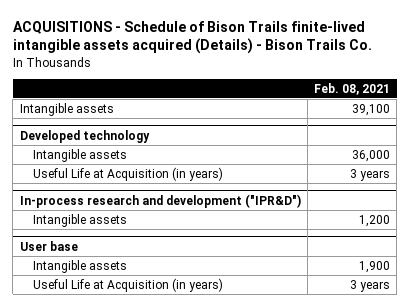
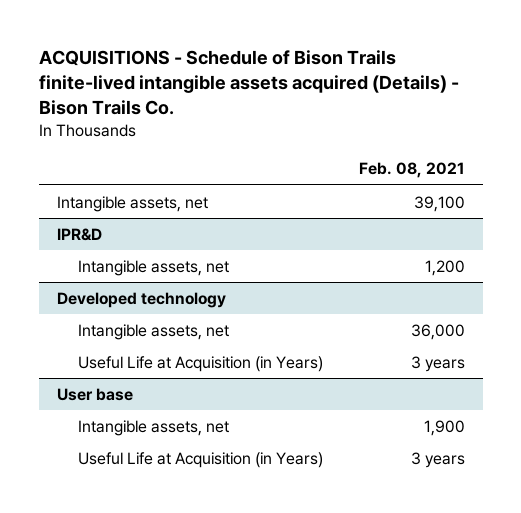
[19,102,114,116] Intangible assets -> [56,195,208,212] Intangible assets, net
none -> [56,227,102,241] IPR&D
none -> [77,259,229,276] Intangible assets, net
[19,193,301,208] In-process research and development ("IPR&D") -> none
[32,213,127,227] Intangible assets -> none
[32,148,127,162] Intangible assets -> [77,323,229,340] Intangible assets, net
[32,166,223,181] Useful Life at Acquisition (in years) -> [77,355,323,372] Useful Life at Acquisition (in Years)
[32,259,127,273] Intangible assets -> [77,419,229,436] Intangible assets, net
[32,277,223,292] Useful Life at Acquisition (in years) -> [77,451,323,468] Useful Life at Acquisition (in Years)

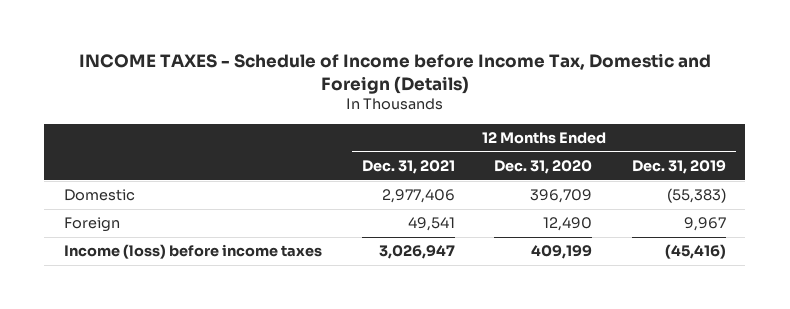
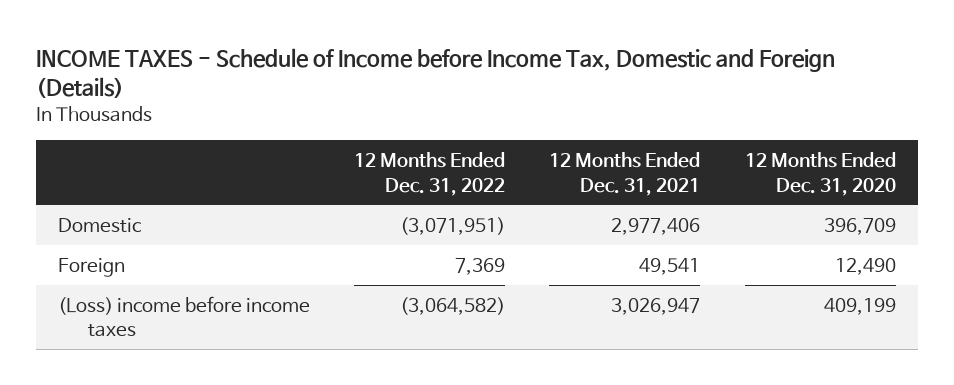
[631,160,726,175] Dec. 31, 2019 -> none
none -> [354,151,506,196] 12 Months Ended Dec. 31, 2022
[63,244,322,260] Income (loss) before income taxes -> [58,295,311,338] (Loss) income before income taxes

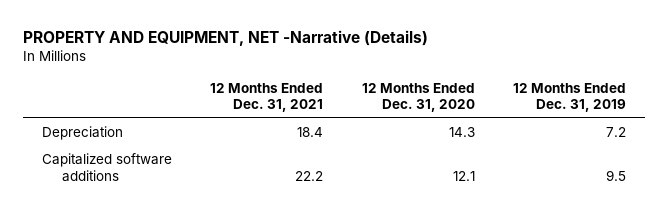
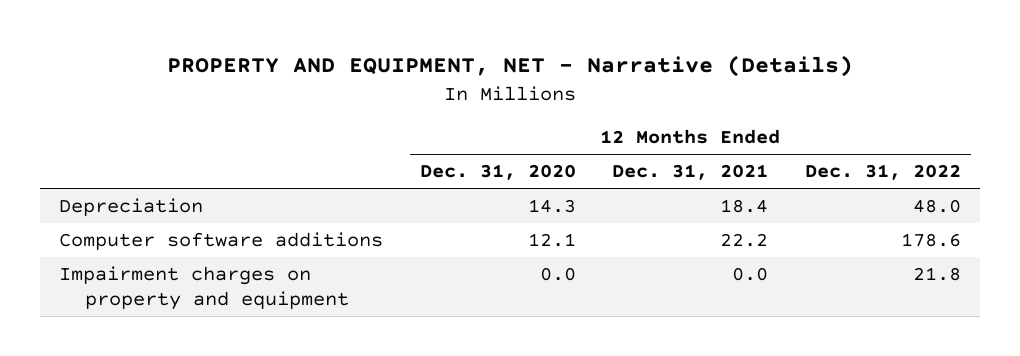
[22,30,428,47] PROPERTY AND EQUIPMENT, NET -Narrative (Details) -> [167,55,854,78] PROPERTY AND EQUIPMENT, NET - Narrative (Details)
[513,82,627,113] 12 Months Ended Dec. 31, 2019 -> none
none -> [805,164,962,181] Dec. 31, 2022
[41,153,172,182] Capitalized software additions -> [58,232,383,251] Computer software additions
none -> [58,266,350,310] Impairment charges on property and equipment

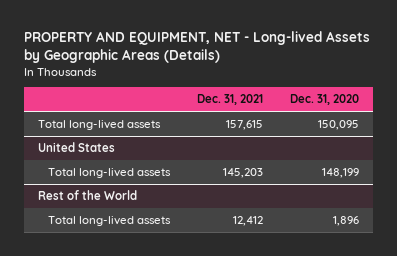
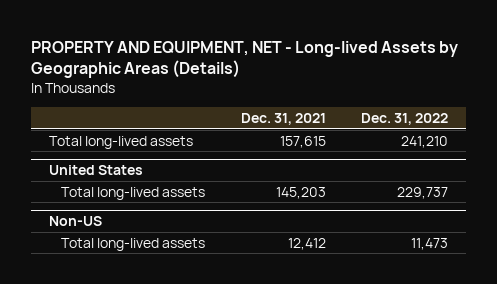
[290,94,360,106] Dec. 31, 2020 -> none
none -> [361,112,449,125] Dec. 31, 2022
[37,189,137,200] Rest of the World -> [48,215,102,226] Non-US

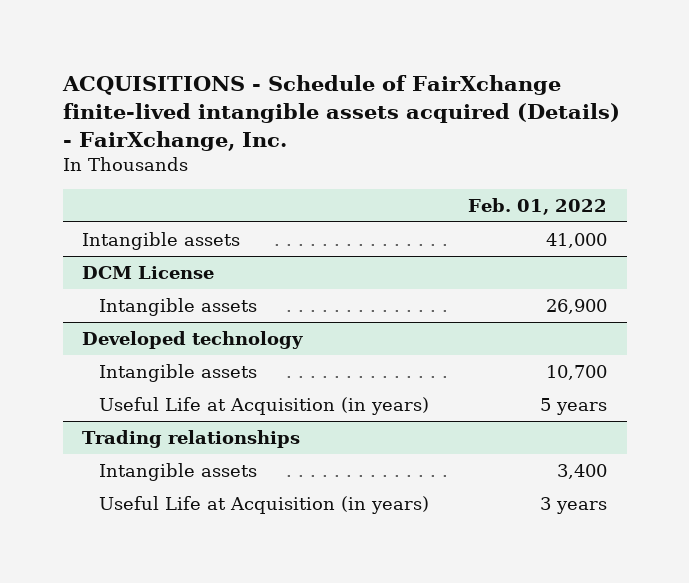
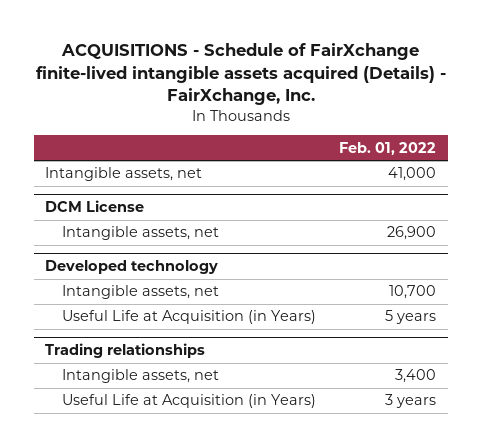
[82,232,241,251] Intangible assets -> [45,167,203,182] Intangible assets, net
[98,298,257,317] Intangible assets -> [62,226,220,241] Intangible assets, net
[98,364,257,383] Intangible assets -> [62,285,220,300] Intangible assets, net
[98,397,429,416] Useful Life at Acquisition (in years) -> [62,310,317,325] Useful Life at Acquisition (in Years)
[98,463,257,482] Intangible assets -> [62,369,220,384] Intangible assets, net
[98,496,429,515] Useful Life at Acquisition (in years) -> [62,394,317,409] Useful Life at Acquisition (in Years)

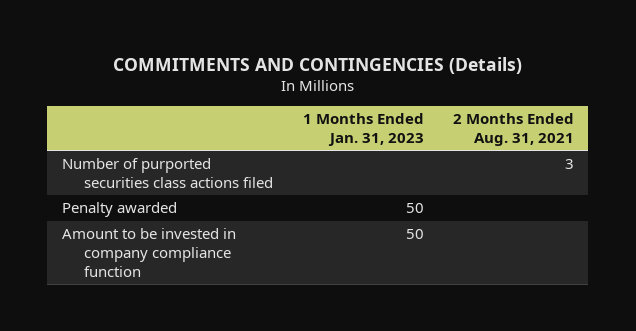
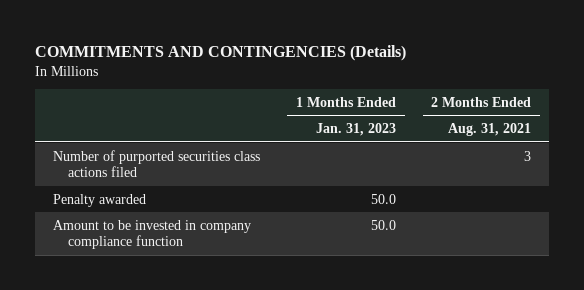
[405,203,424,214] 50 -> [370,193,396,204] 50.0
[405,229,424,240] 50 -> [370,219,396,230] 50.0

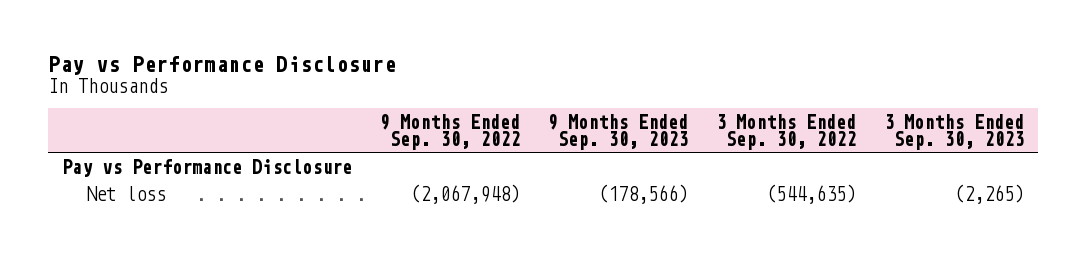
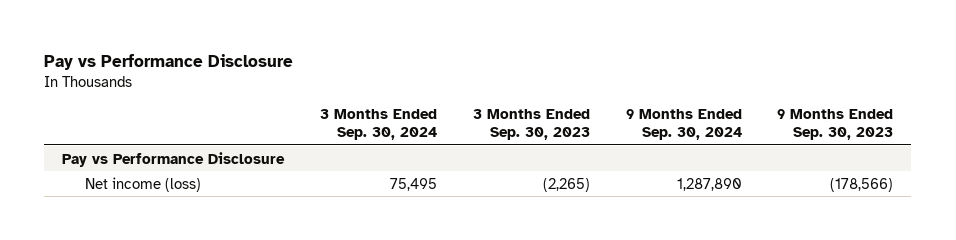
[380,113,521,151] 9 Months Ended Sep. 30, 2022 -> none
[716,113,857,151] 3 Months Ended Sep. 30, 2022 -> none
none -> [319,109,437,140] 3 Months Ended Sep. 30, 2024
none -> [625,109,742,140] 9 Months Ended Sep. 30, 2024
[85,186,166,202] Net loss -> [85,176,202,192] Net income (loss)

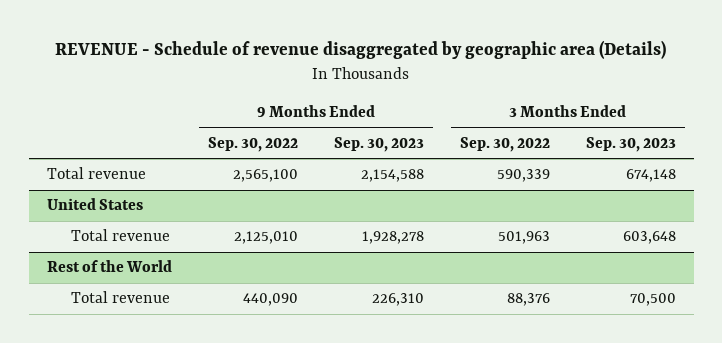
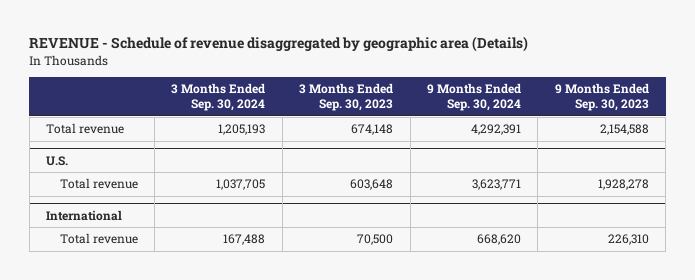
[207,136,298,152] Sep. 30, 2022 -> none
[459,136,550,152] Sep. 30, 2022 -> none
none -> [171,83,266,112] 3 Months Ended Sep. 30, 2024
none -> [426,83,521,112] 9 Months Ended Sep. 30, 2024
[46,198,143,211] United States -> [46,155,69,166] U.S.
[46,260,172,273] Rest of the World -> none
none -> [46,209,123,221] International

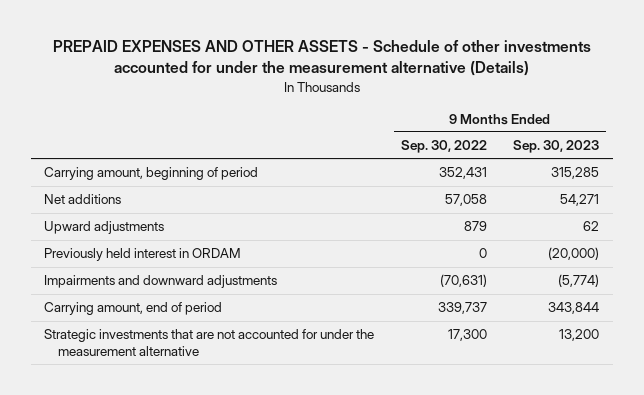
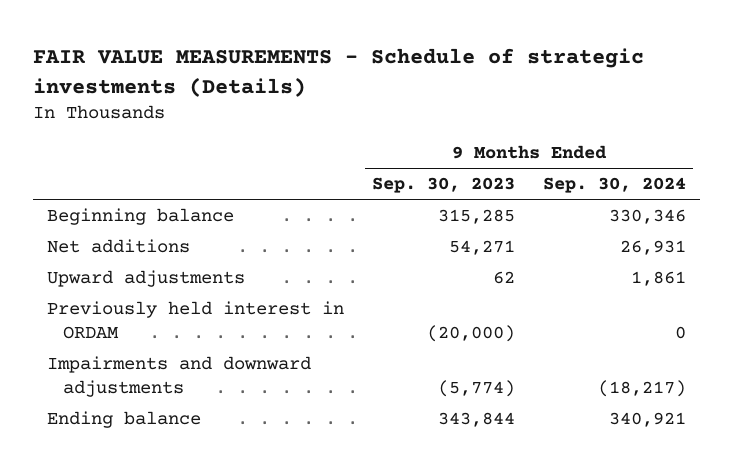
[52,40,591,77] PREPAID EXPENSES AND OTHER ASSETS - Schedule of other investments accounted for under the measurement alternative (Details) -> [33,48,645,97] FAIR VALUE MEASUREMENTS - Schedule of strategic investments (Details)
[400,140,487,154] Sep. 30, 2022 -> none
none -> [542,177,686,194] Sep. 30, 2024
[44,167,259,181] Carrying amount, beginning of period -> [47,208,235,226] Beginning balance
[44,329,375,356] Strategic investments that are not accounted for under the measurement alternative -> none
[44,302,223,316] Carrying amount, end of period -> [47,411,202,429] Ending balance

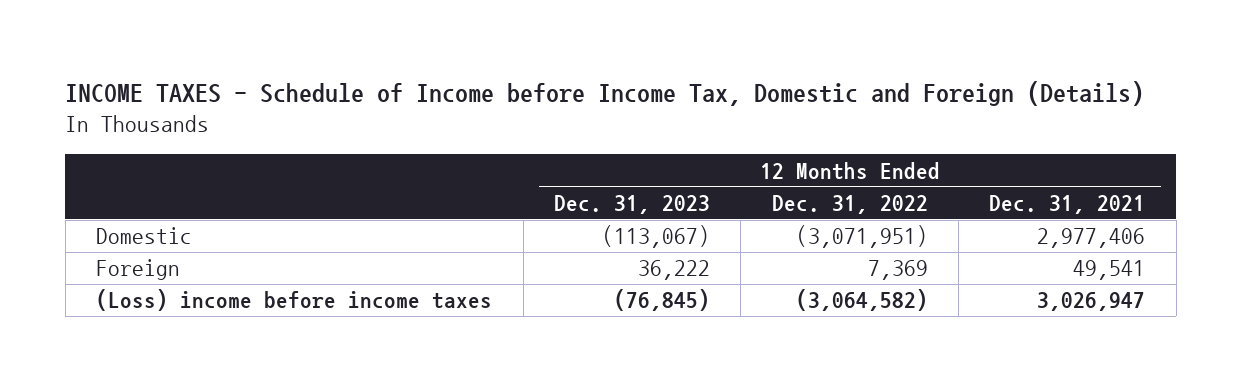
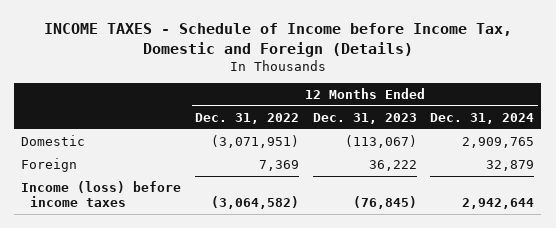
[989,194,1146,214] Dec. 31, 2021 -> none
none -> [430,112,535,124] Dec. 31, 2024
[96,289,493,312] (Loss) income before income taxes -> [21,180,182,208] Income (loss) before income taxes

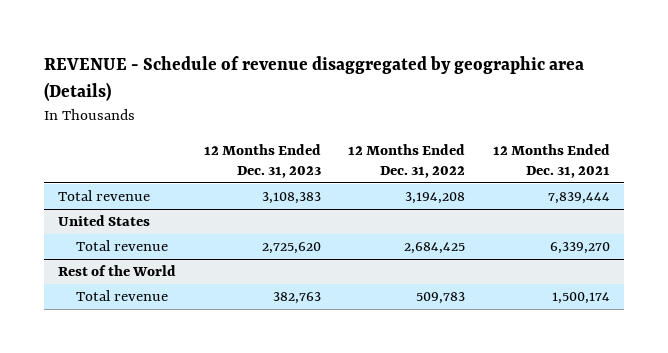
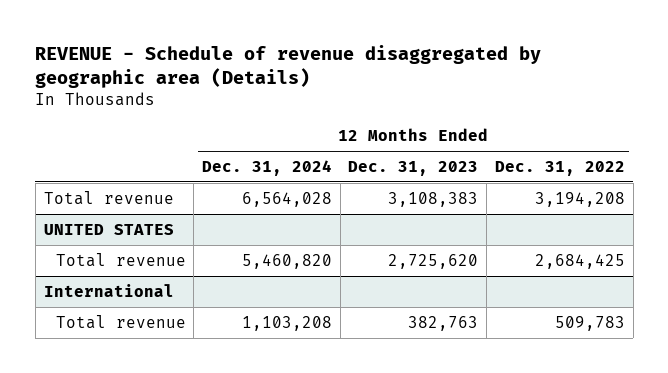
[493,143,611,178] 12 Months Ended Dec. 31, 2021 -> none
none -> [201,159,332,176] Dec. 31, 2024
[57,215,150,227] United States -> [43,223,174,235] UNITED STATES
[57,265,176,277] Rest of the World -> none
none -> [43,283,174,297] International

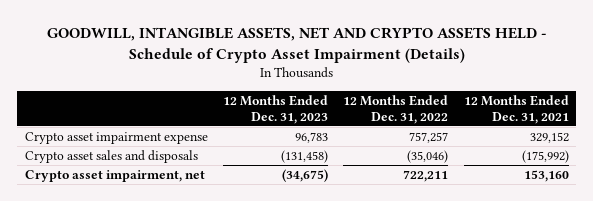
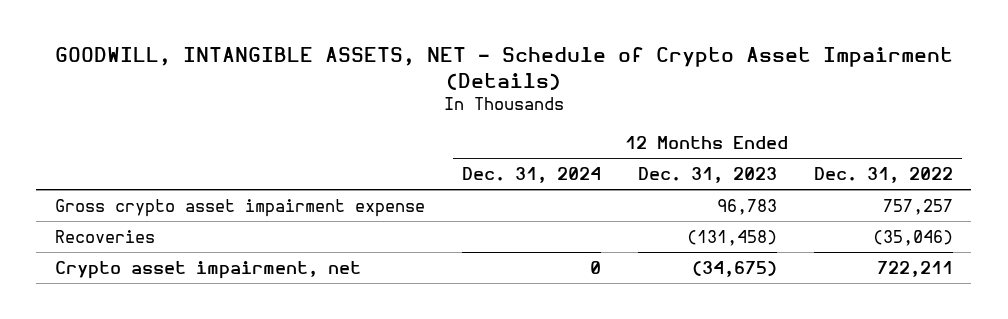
[46,27,547,64] GOODWILL, INTANGIBLE ASSETS, NET AND CRYPTO ASSETS HELD - Schedule of Crypto Asset Impairment (Details) -> [54,46,953,90] GOODWILL, INTANGIBLE ASSETS, NET - Schedule of Crypto Asset Impairment (Details)
[463,94,569,124] 12 Months Ended Dec. 31, 2021 -> none
none -> [461,166,601,183] Dec. 31, 2024
[24,131,208,144] Crypto asset impairment expense -> [54,198,425,217] Gross crypto asset impairment expense
[24,149,198,163] Crypto asset sales and disposals -> [54,229,155,243] Recoveries

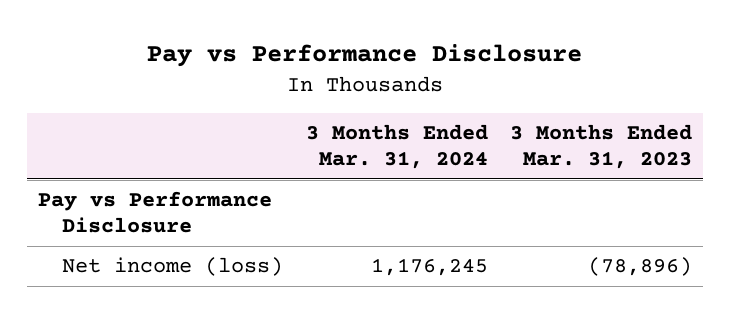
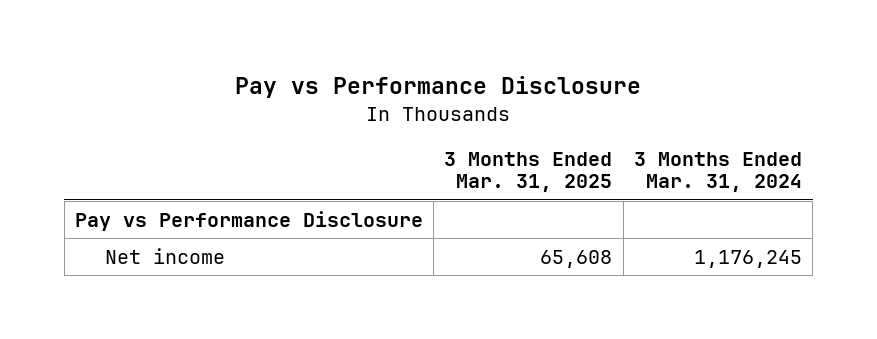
[509,123,692,170] 3 Months Ended Mar. 31, 2023 -> none
none -> [444,151,613,193] 3 Months Ended Mar. 31, 2025
[62,257,284,277] Net income (loss) -> [105,247,226,264] Net income

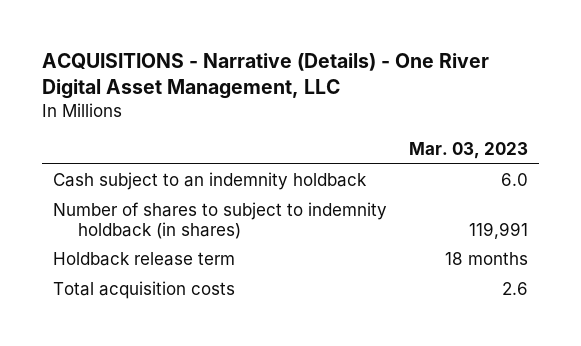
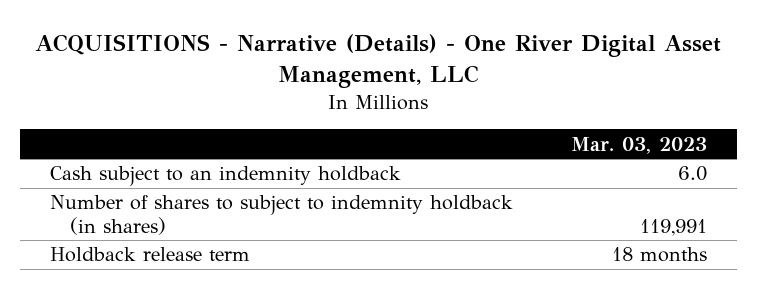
[52,280,235,299] Total acquisition costs -> none

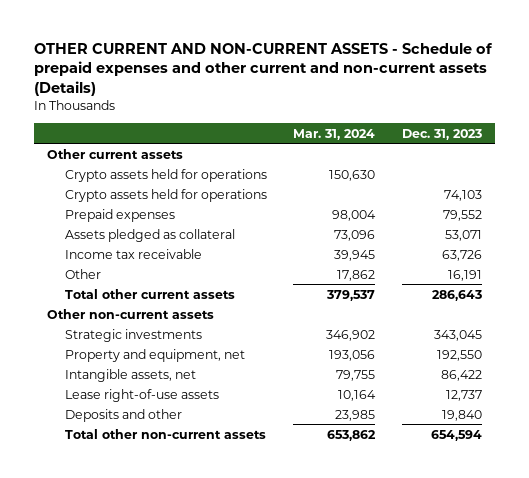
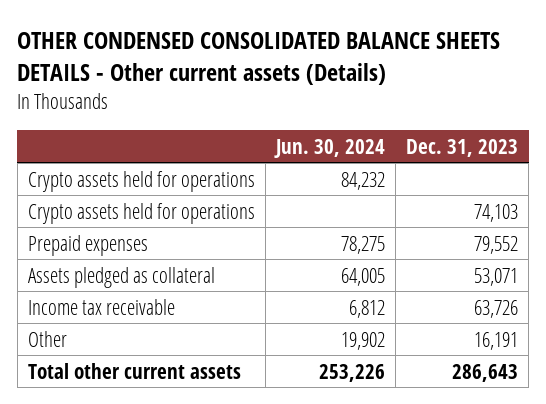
[34,42,494,97] OTHER CURRENT AND NON-CURRENT ASSETS - Schedule of prepaid expenses and other current and non-current assets (Details) -> [17,32,501,86] OTHER CONDENSED CONSOLIDATED BALANCE SHEETS DETAILS - Other current assets (Details)
[293,128,376,140] Mar. 31, 2024 -> none
none -> [273,138,385,158] Jun. 30, 2024
[47,148,184,159] Other current assets -> none
[47,308,215,319] Other non-current assets -> none
[64,328,202,342] Strategic investments -> none
[64,348,245,362] Property and equipment, net -> none
[64,368,196,382] Intangible assets, net -> none
[64,388,219,402] Lease right-of-use assets -> none
[64,408,182,422] Deposits and other -> none
[64,428,266,439] Total other non-current assets -> none

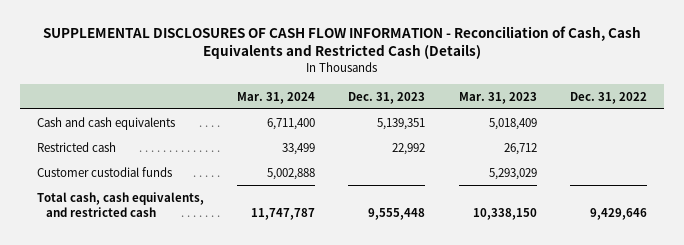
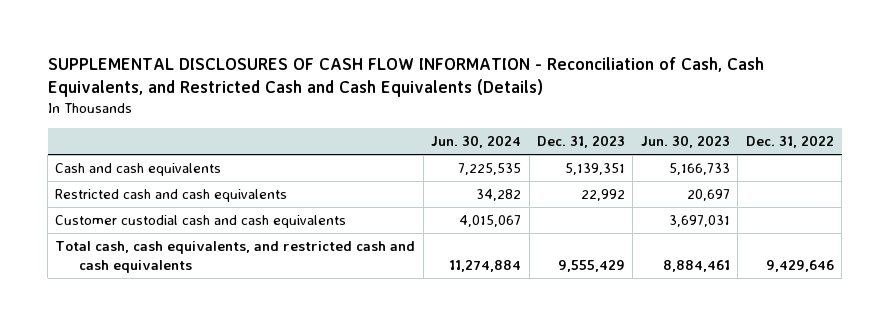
[42,26,641,60] SUPPLEMENTAL DISCLOSURES OF CASH FLOW INFORMATION - Reconciliation of Cash, Cash Equivalents and Restricted Cash (Details) -> [47,57,764,98] SUPPLEMENTAL DISCLOSURES OF CASH FLOW INFORMATION - Reconciliation of Cash, Cash Equivalents, and Restricted Cash and Cash Equivalents (Details)
[237,91,316,104] Mar. 31, 2024 -> none
[458,91,537,104] Mar. 31, 2023 -> none
none -> [431,134,522,148] Jun. 30, 2024
none -> [640,134,730,148] Jun. 30, 2023
[36,141,116,152] Restricted cash -> [55,189,288,203] Restricted cash and cash equivalents
[36,166,172,177] Customer custodial funds -> [55,215,347,229] Customer custodial cash and cash equivalents
[36,191,204,217] Total cash, cash equivalents, and restricted cash -> [55,241,416,273] Total cash, cash equivalents, and restricted cash and cash equivalents
[368,207,426,220] 9,555,448 -> [558,259,626,272] 9,555,429

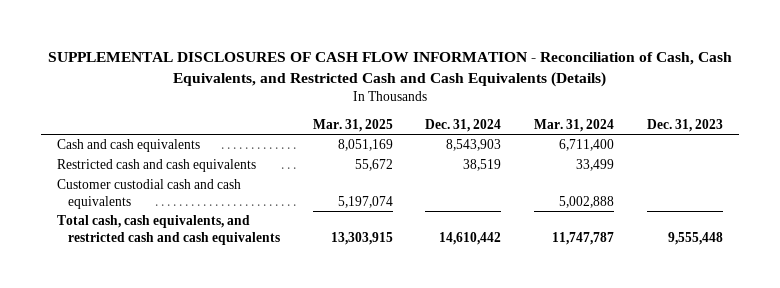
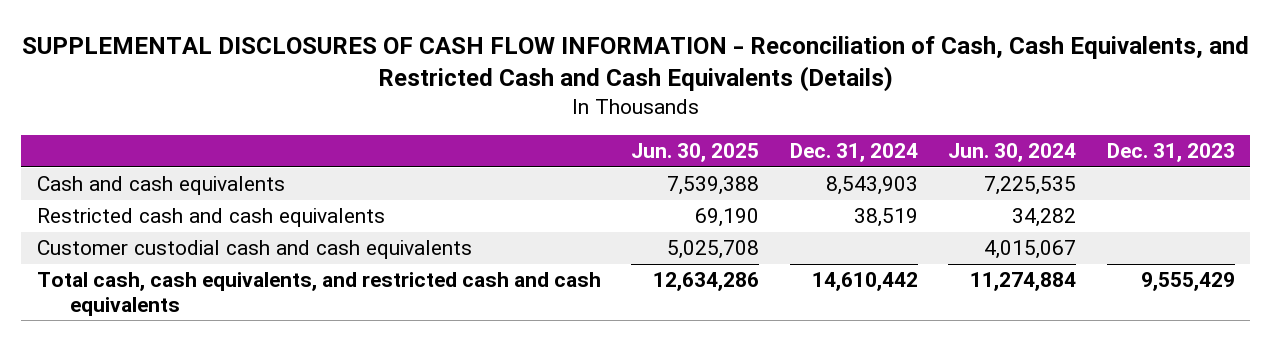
[312,118,393,132] Mar. 31, 2025 -> none
[533,118,614,132] Mar. 31, 2024 -> none
none -> [631,143,760,163] Jun. 30, 2025
none -> [948,143,1077,163] Jun. 30, 2024
[667,231,723,245] 9,555,448 -> [1140,272,1235,292] 9,555,429

